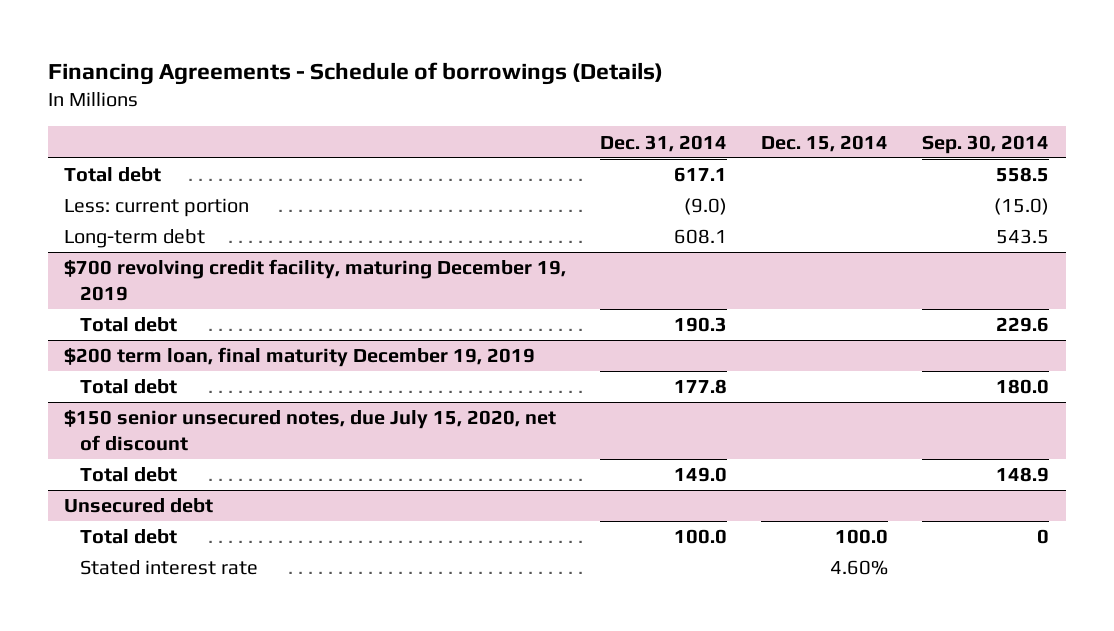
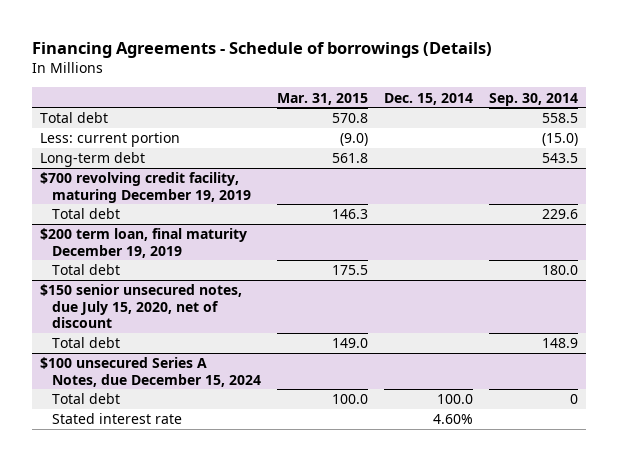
[600,134,728,152] Dec. 31, 2014 -> none
none -> [277,92,369,105] Mar. 31, 2015
[64,498,214,514] Unsecured debt -> [40,357,261,387] $100 unsecured Series A Notes, due December 15, 2024

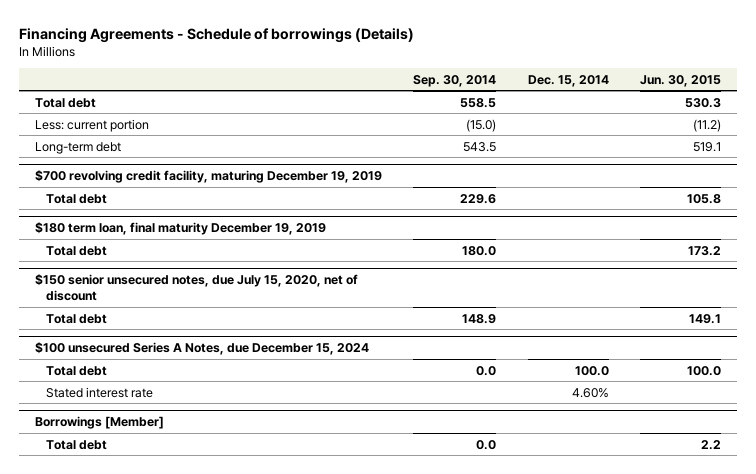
[277,92,369,105] Mar. 31, 2015 -> none
none -> [640,74,722,87] Jun. 30, 2015
[40,228,248,258] $200 term loan, final maturity December 19, 2019 -> [34,222,326,236] $180 term loan, final maturity December 19, 2019
[570,394,579,405] 0 -> [476,365,497,376] 0.0
none -> [34,416,164,430] Borrowings [Member]
none -> [46,439,108,450] Total debt

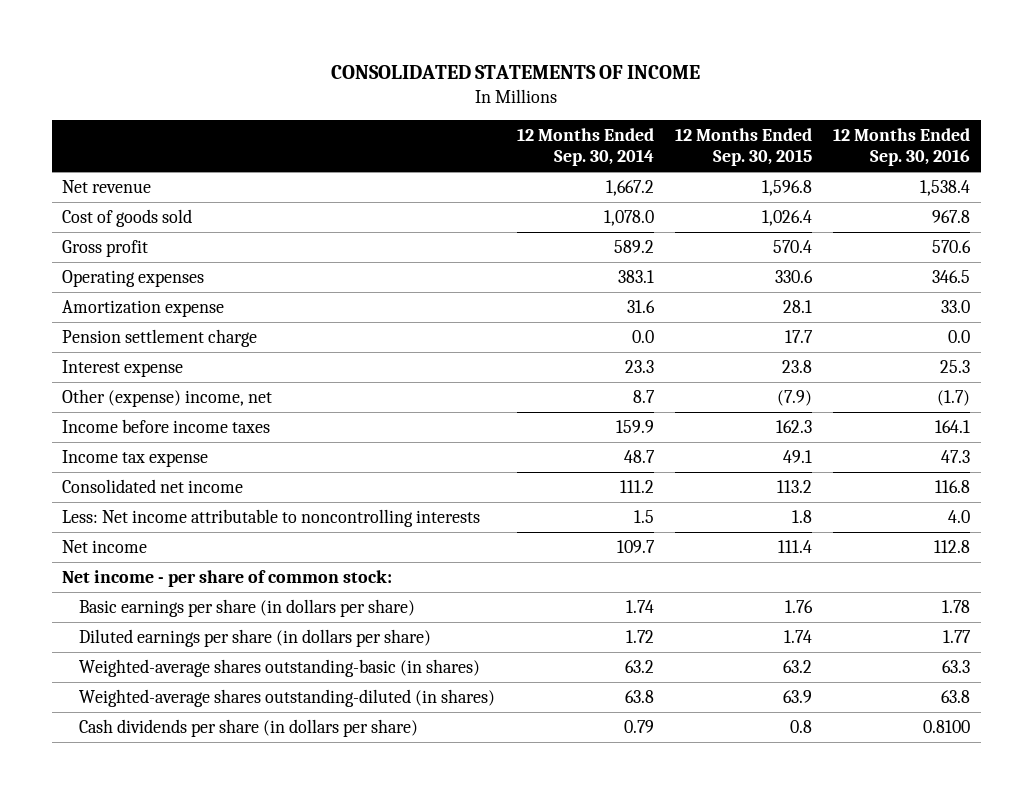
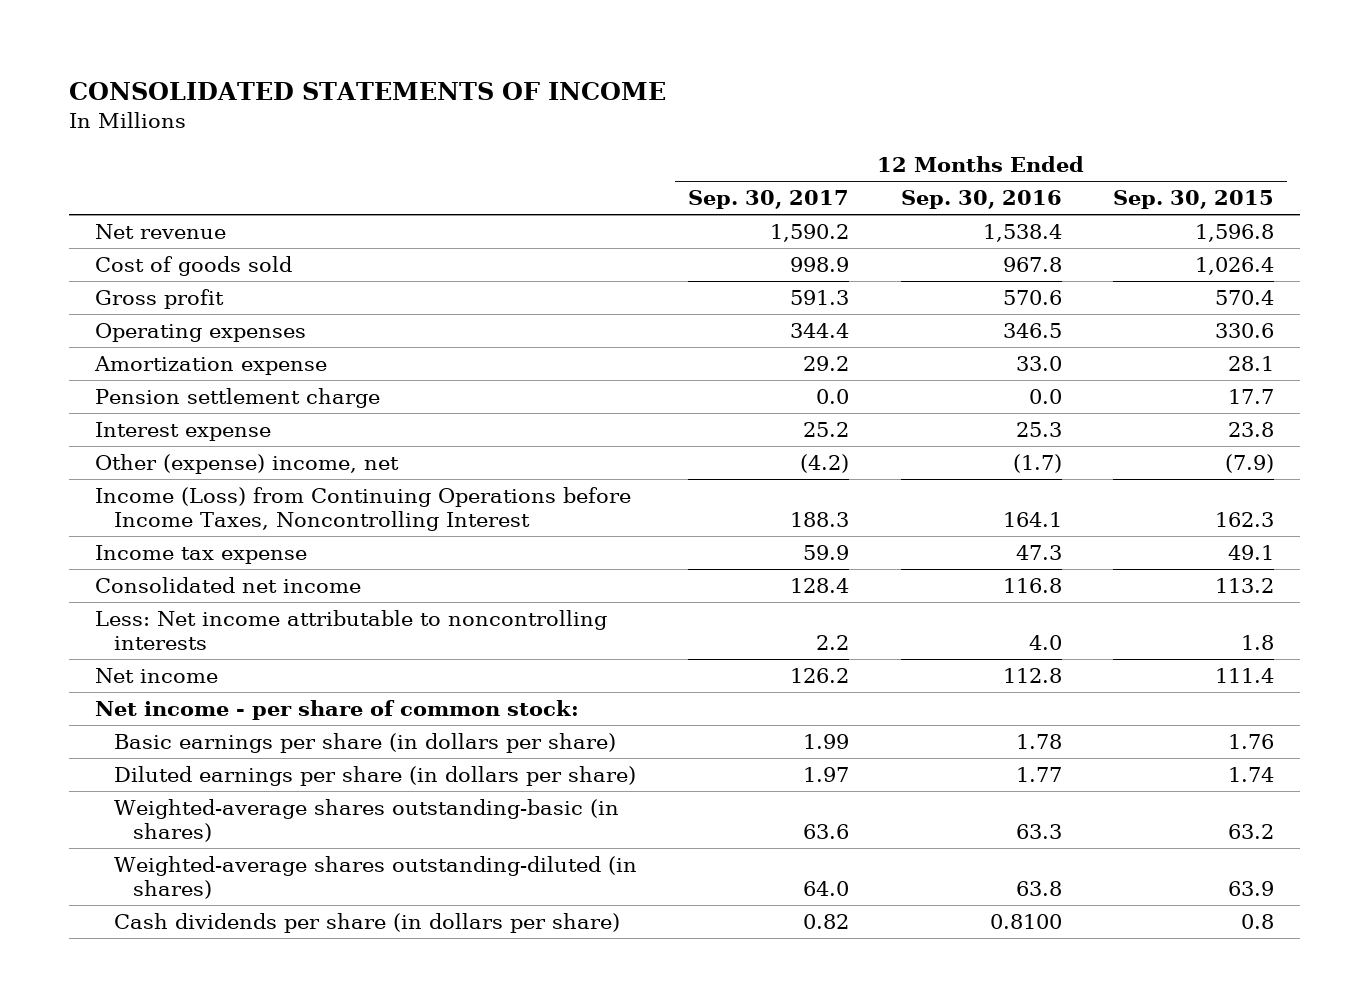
[516,128,654,166] 12 Months Ended Sep. 30, 2014 -> none
none -> [688,190,850,210] Sep. 30, 2017
[62,419,271,434] Income before income taxes -> [94,486,631,532] Income (Loss) from Continuing Operations before Income Taxes, Noncontrolling Interest

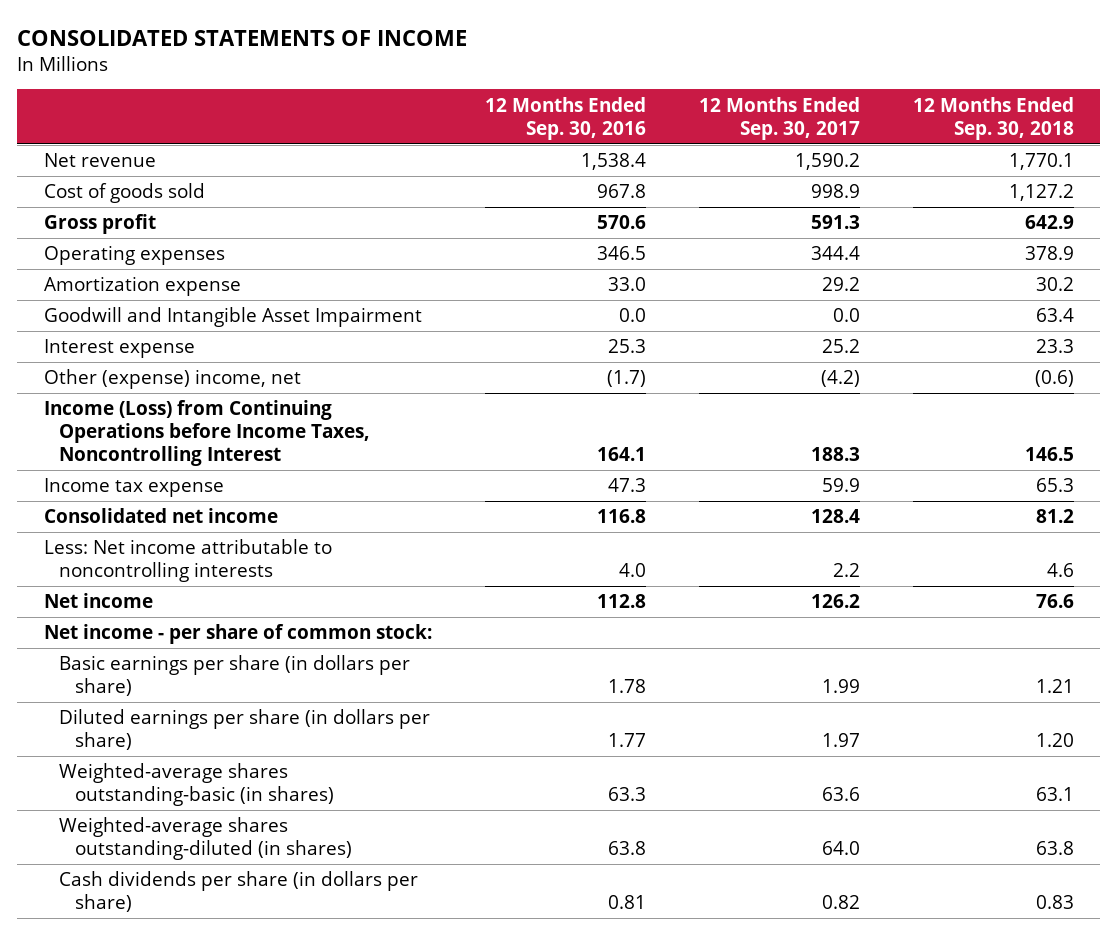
[1113,190,1275,210] Sep. 30, 2015 -> none
none -> [912,96,1074,140] 12 Months Ended Sep. 30, 2018
[94,387,380,408] Pension settlement charge -> none
none -> [43,307,422,328] Goodwill and Intangible Asset Impairment
[989,913,1062,929] 0.8100 -> [607,895,646,910] 0.81

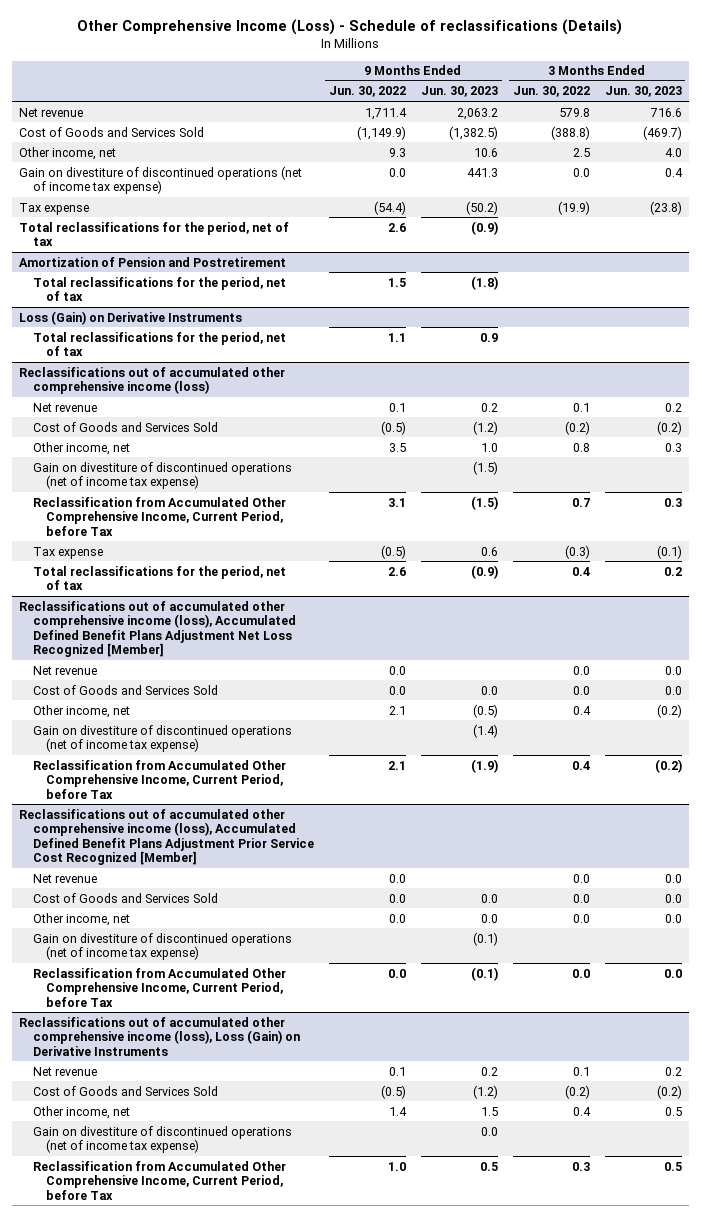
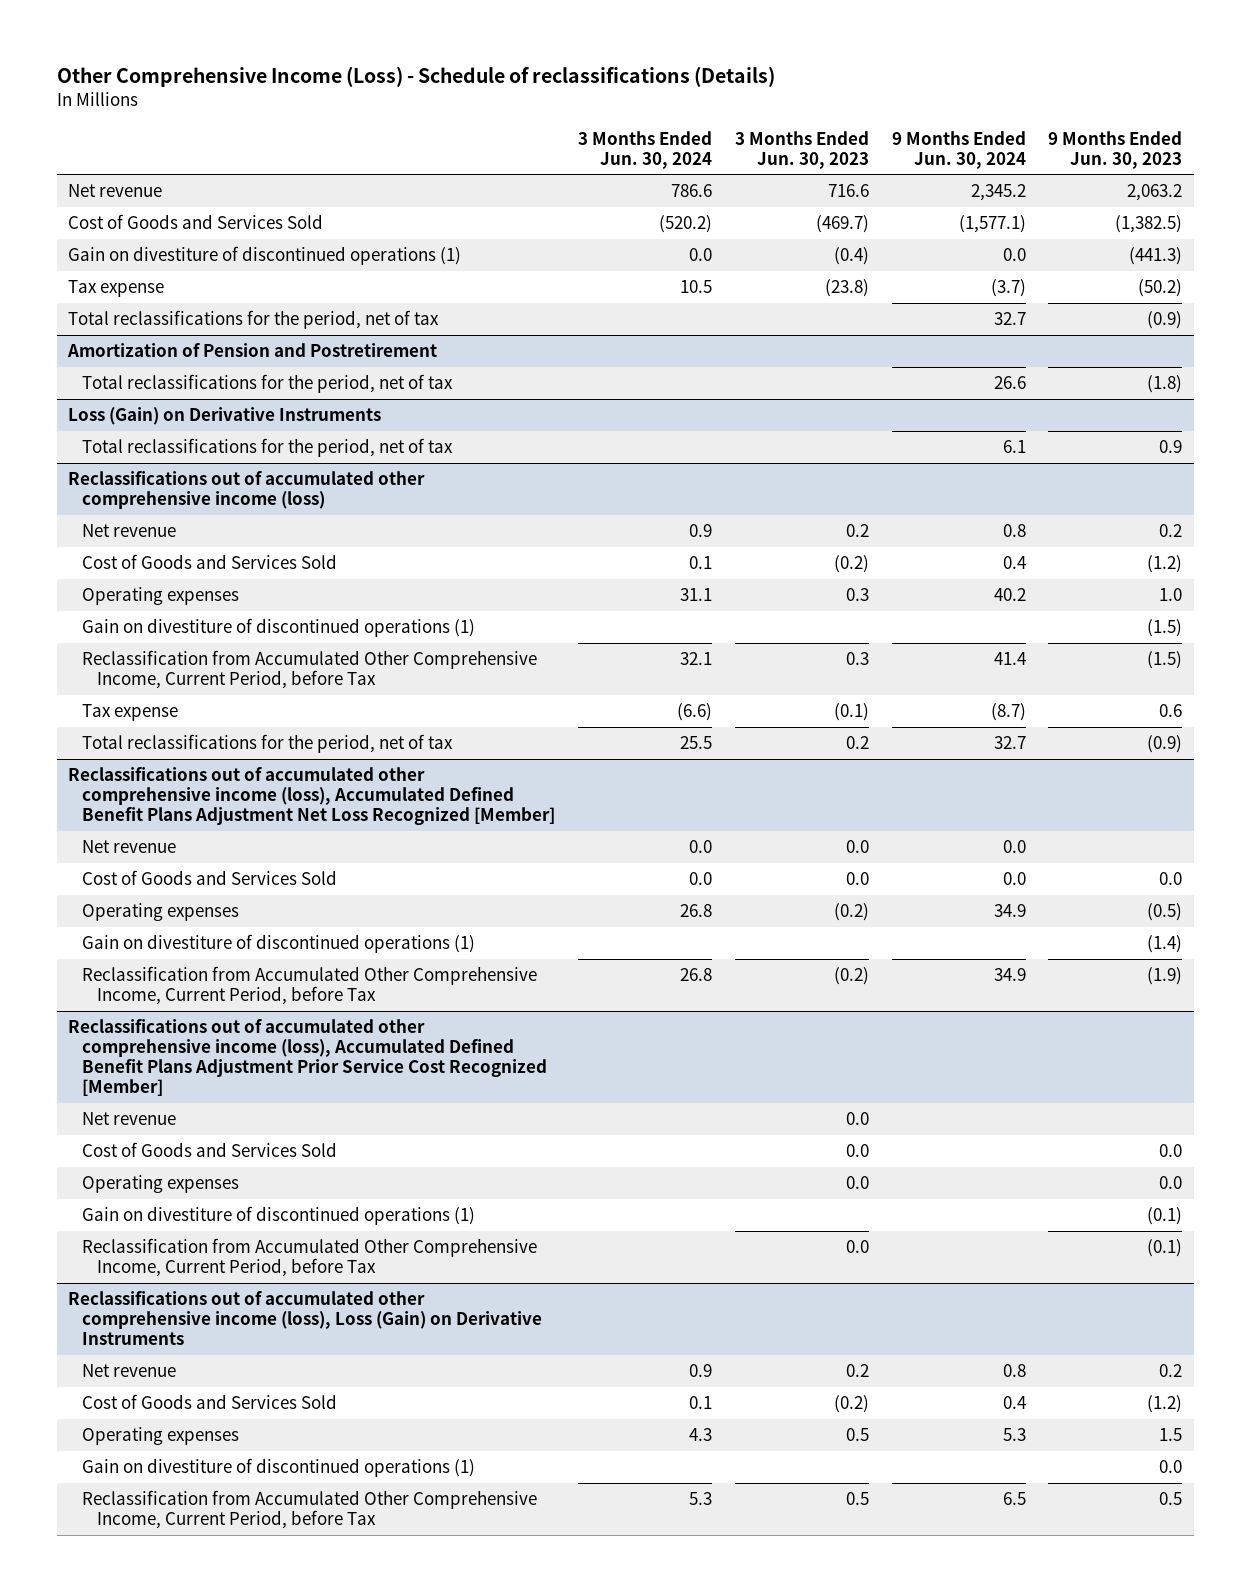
[328,86,406,98] Jun. 30, 2022 -> none
[512,86,590,98] Jun. 30, 2022 -> none
none -> [578,130,713,169] 3 Months Ended Jun. 30, 2024
none -> [891,130,1026,169] 9 Months Ended Jun. 30, 2024
[19,146,117,160] Other income, net -> none
[19,165,303,195] Gain on divestiture of discontinued operations (net of income tax expense) -> [68,246,462,266] Gain on divestiture of discontinued operations (1)
[466,167,498,177] 441.3 -> [1129,247,1183,266] (441.3)
[664,167,683,177] 0.4 -> [833,247,869,266] (0.4)
[32,441,130,455] Other income, net -> none
none -> [82,587,240,606] Operating expenses
[32,461,292,490] Gain on divestiture of discontinued operations (net of income tax expense) -> [82,618,476,638] Gain on divestiture of discontinued operations (1)
[32,704,130,718] Other income, net -> none
none -> [82,903,240,922] Operating expenses
[32,724,292,753] Gain on divestiture of discontinued operations (net of income tax expense) -> [82,934,476,954] Gain on divestiture of discontinued operations (1)
[32,912,130,926] Other income, net -> none
none -> [82,1175,240,1194] Operating expenses
[32,932,292,961] Gain on divestiture of discontinued operations (net of income tax expense) -> [82,1206,476,1226] Gain on divestiture of discontinued operations (1)
[32,1105,130,1119] Other income, net -> [82,1427,240,1446] Operating expenses
[32,1125,292,1154] Gain on divestiture of discontinued operations (net of income tax expense) -> [82,1458,476,1478] Gain on divestiture of discontinued operations (1)

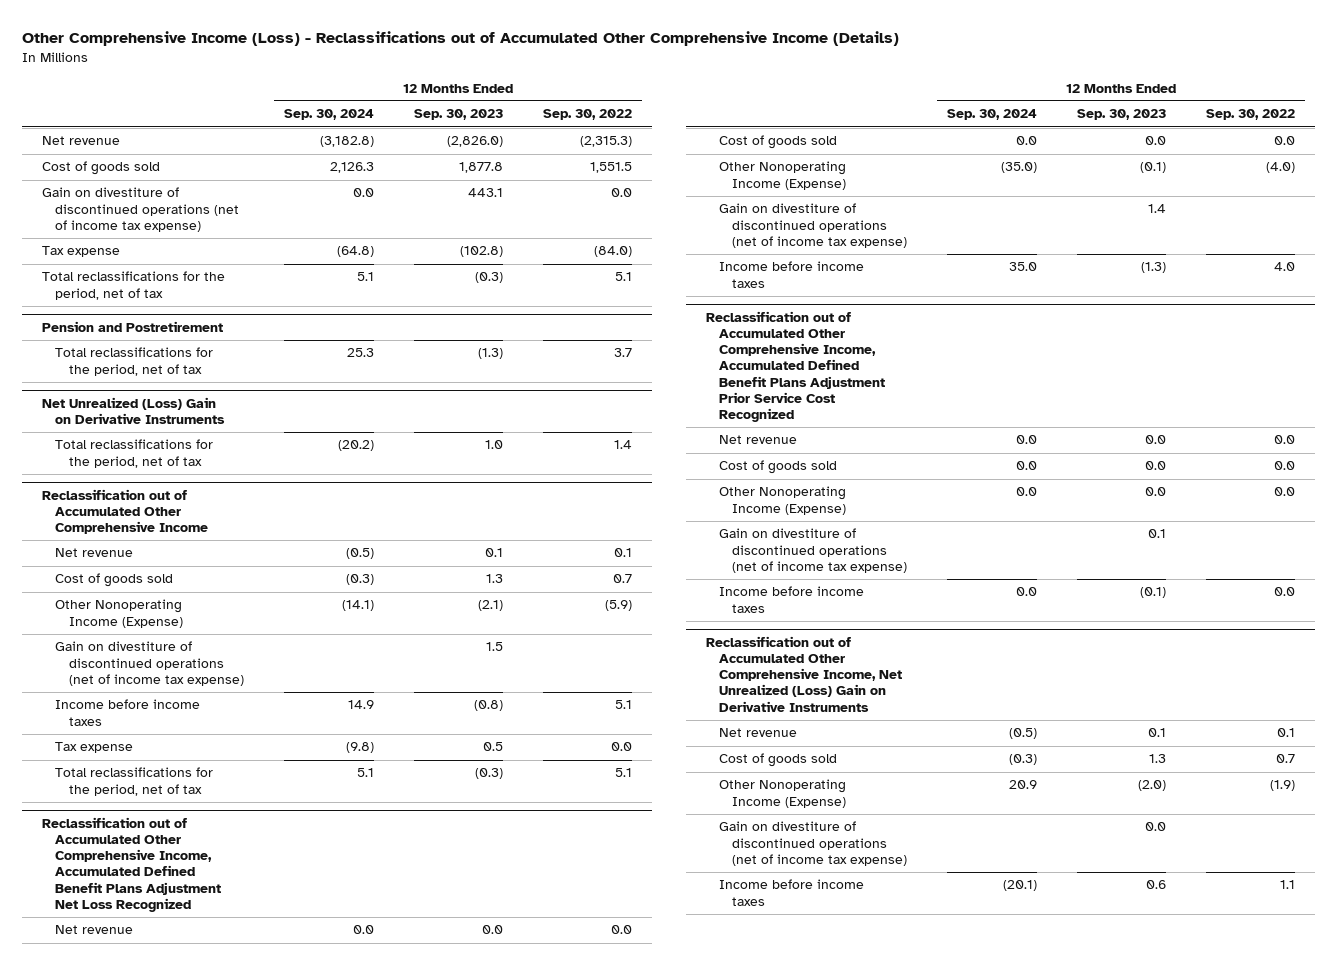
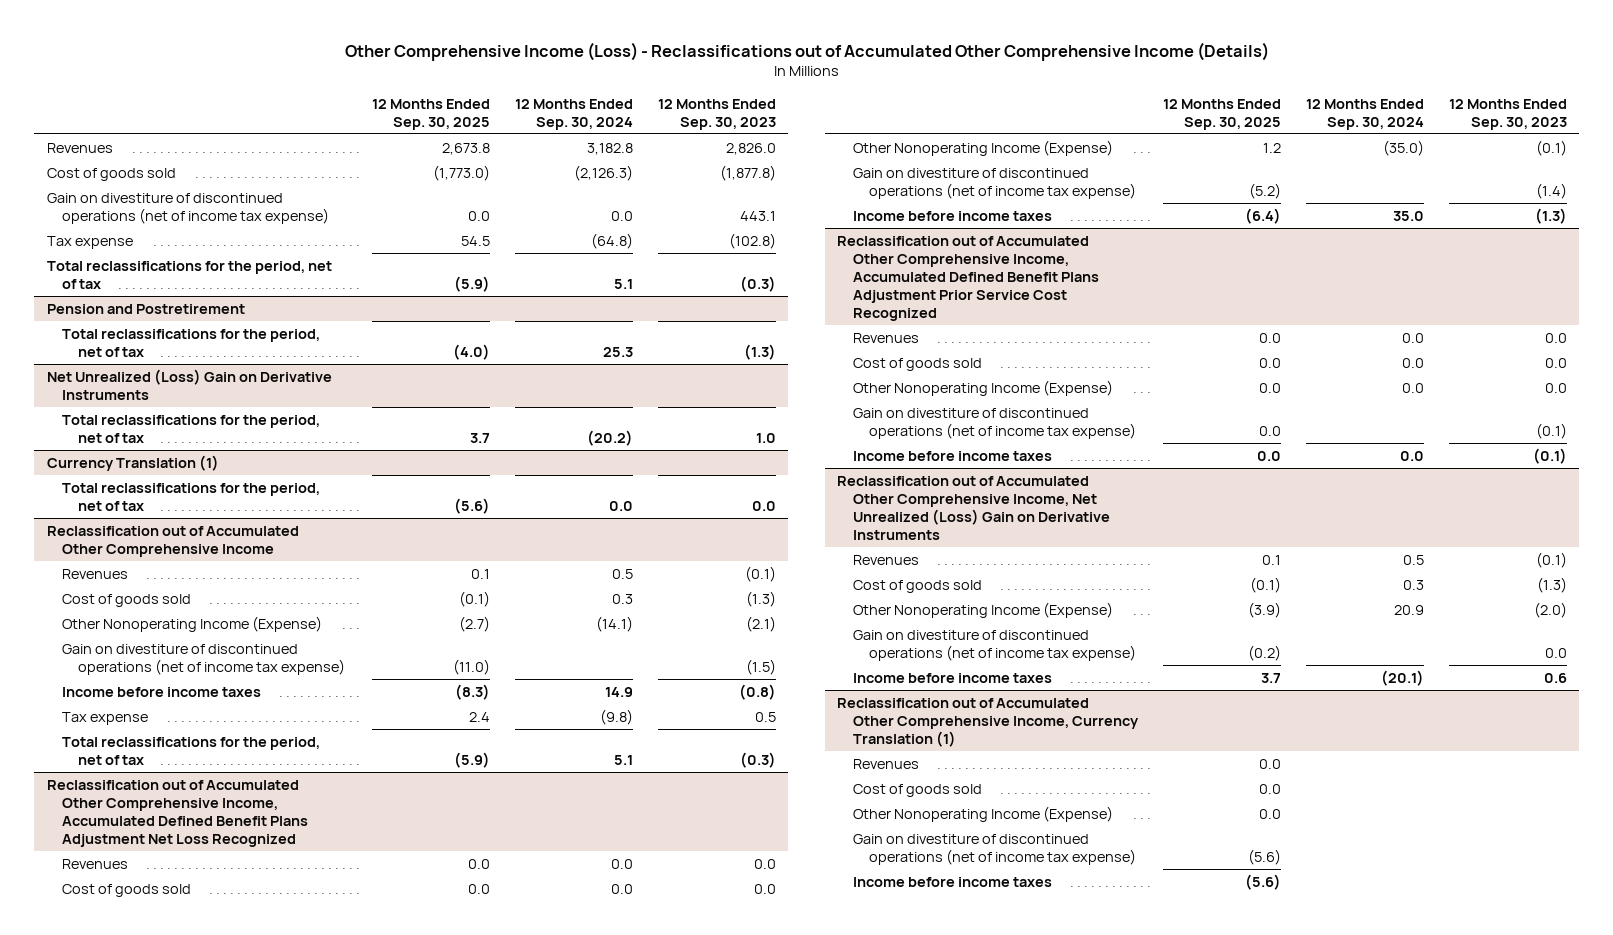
[542,109,632,121] Sep. 30, 2022 -> none
none -> [372,98,491,130] 12 Months Ended Sep. 30, 2025
[42,136,121,146] Net revenue -> none
none -> [46,142,113,153] Revenues
[329,162,374,174] 2,126.3 -> [574,164,634,181] (2,126.3)
[458,162,503,174] 1,877.8 -> [720,164,777,181] (1,877.8)
none -> [46,454,219,471] Currency Translation (1)
none -> [62,482,321,511] Total reclassifications for the period, net of tax
[55,548,134,558] Net revenue -> none
none -> [62,568,129,579] Revenues
[345,574,374,586] (0.3) -> [612,593,634,604] 0.3
[485,574,503,584] 1.3 -> [746,590,777,607] (1.3)
[485,642,503,652] 1.5 -> [746,658,777,675] (1.5)
[55,925,134,935] Net revenue -> [62,858,129,869] Revenues
[1147,204,1166,214] 1.4 -> [1535,182,1567,199] (1.4)
[718,435,797,445] Net revenue -> [853,332,920,343] Revenues
[1147,529,1166,539] 0.1 -> [1535,422,1567,439] (0.1)
[718,728,797,738] Net revenue -> none
none -> [853,554,920,565] Revenues
[1008,754,1037,766] (0.3) -> [1402,579,1424,590] 0.3
[1148,754,1166,764] 1.3 -> [1536,576,1567,593] (1.3)
none -> [837,697,1140,747] Reclassification out of Accumulated Other Comprehensive Income, Currency Translation (1)
none -> [853,758,920,769] Revenues
none -> [853,783,983,797] Cost of goods sold
none -> [853,805,1114,822] Other Nonoperating Income (Expense)
none -> [853,833,1136,865] Gain on divestiture of discontinued operations (net of income tax expense)
none -> [853,876,1053,887] Income before income taxes

